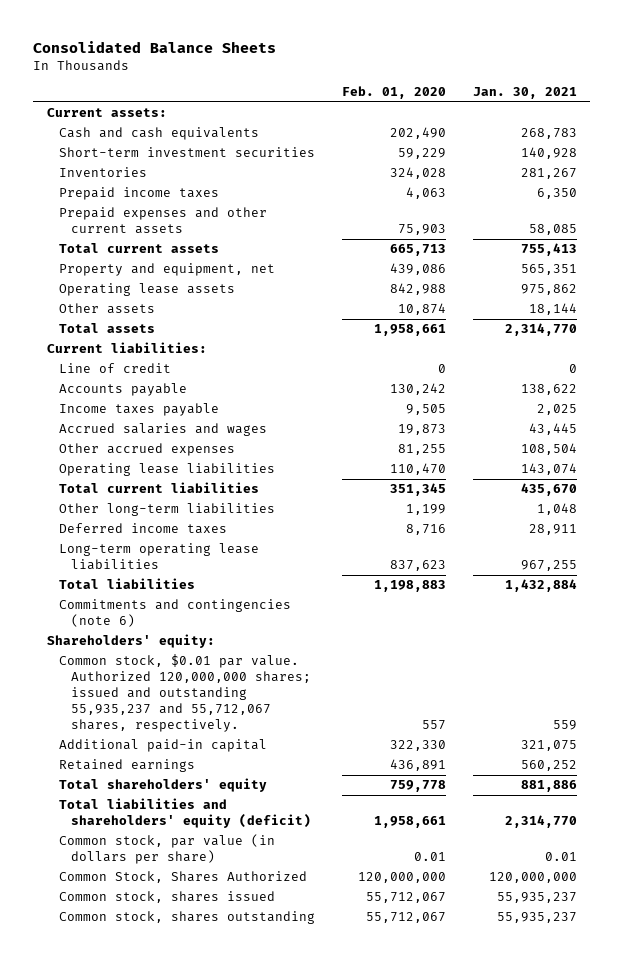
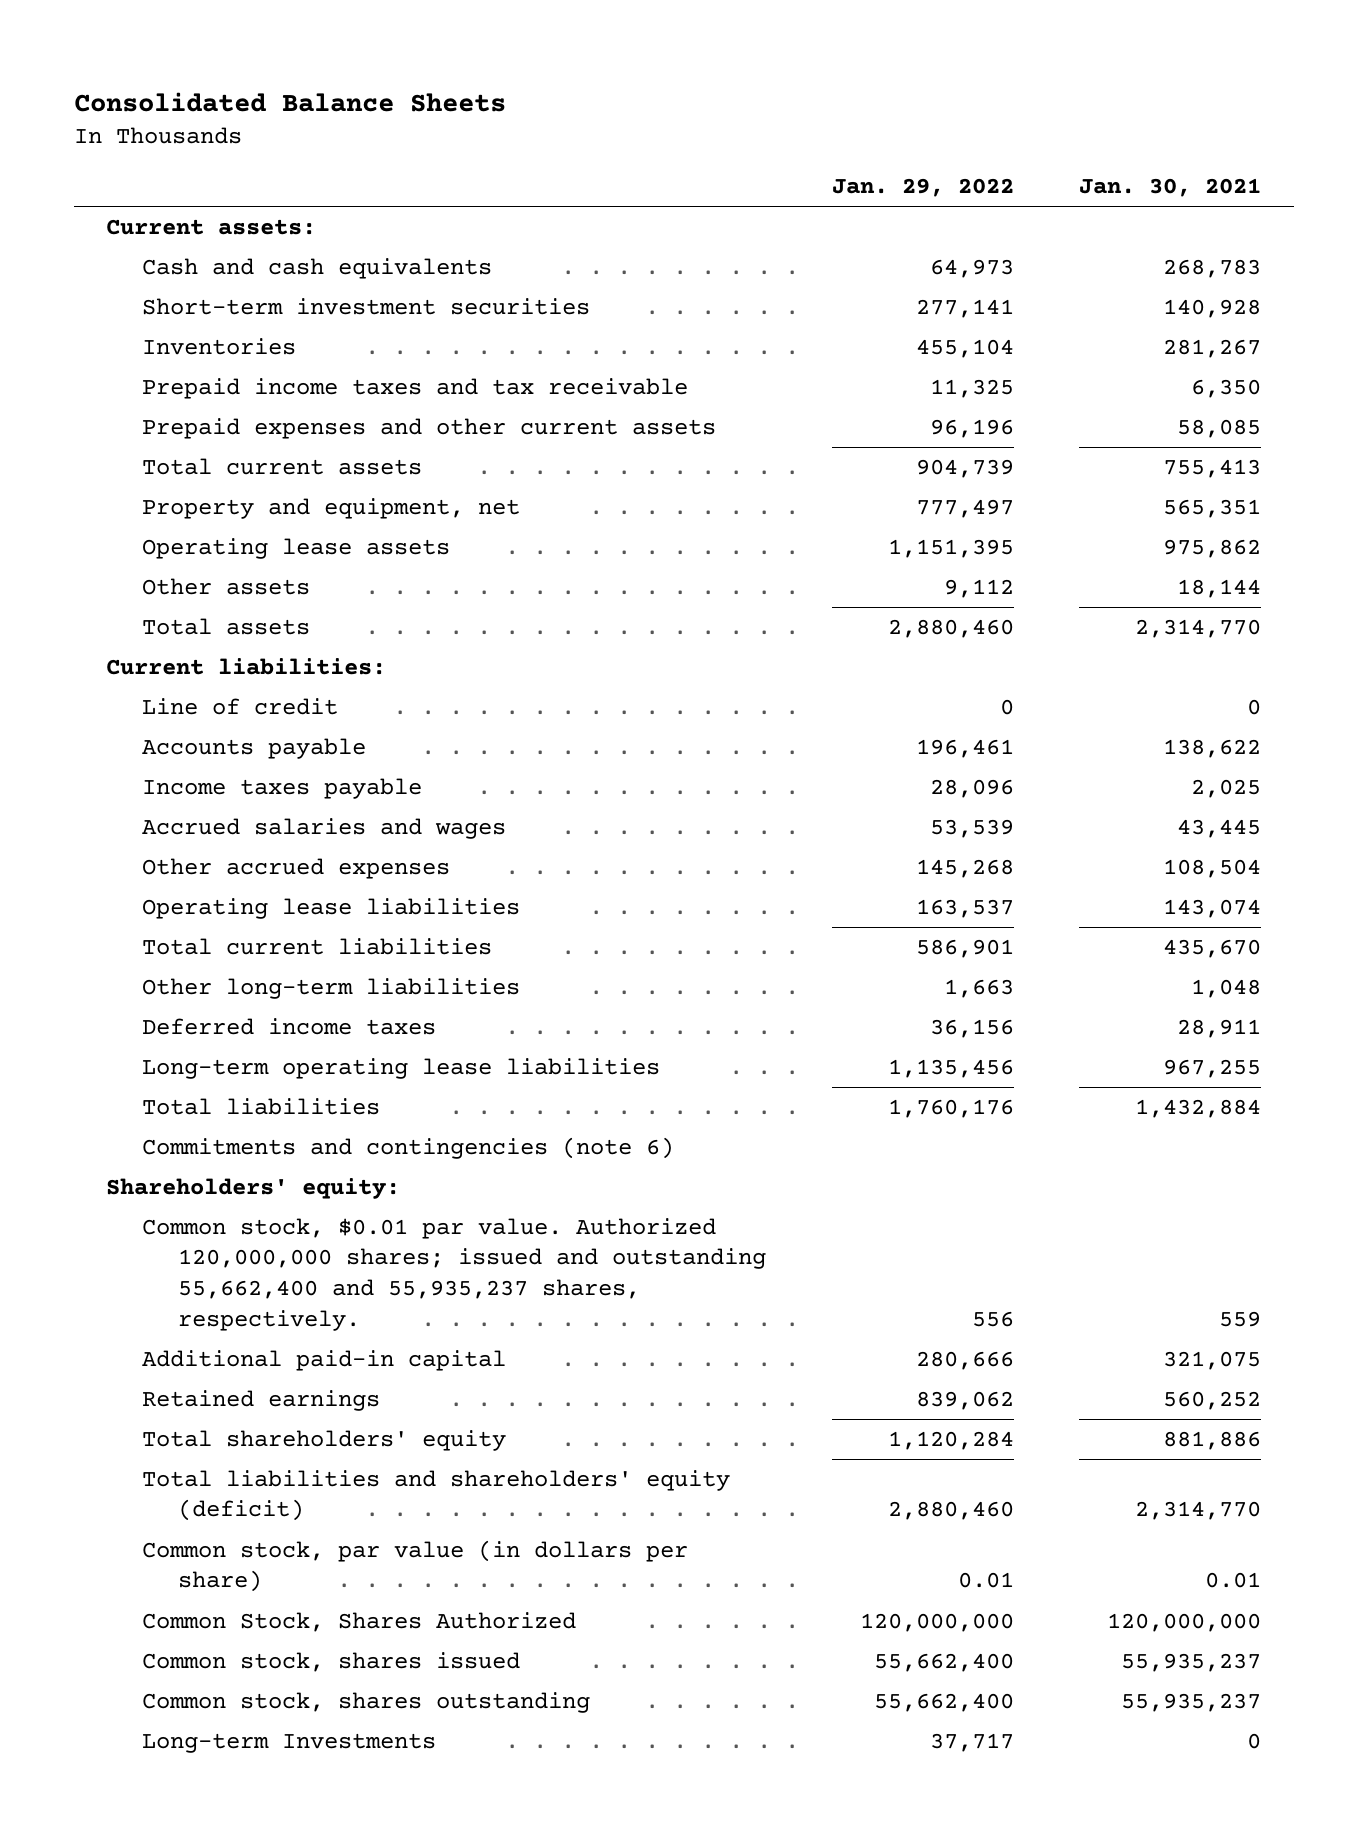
[341,86,446,100] Feb. 01, 2020 -> none
none -> [831,178,1014,198] Jan. 29, 2022
[58,187,219,201] Prepaid income taxes -> [142,377,689,399] Prepaid income taxes and tax receivable
[58,654,312,733] Common stock, $0.01 par value. Authorized 120,000,000 shares; issued and outstanding 55,935,237 and 55,712,067 shares, respectively. -> [142,1217,766,1331] Common stock, $0.01 par value. Authorized 120,000,000 shares; issued and outstanding 55,662,400 and 55,935,237 shares, respectively.
none -> [142,1732,437,1753] Long-term Investments

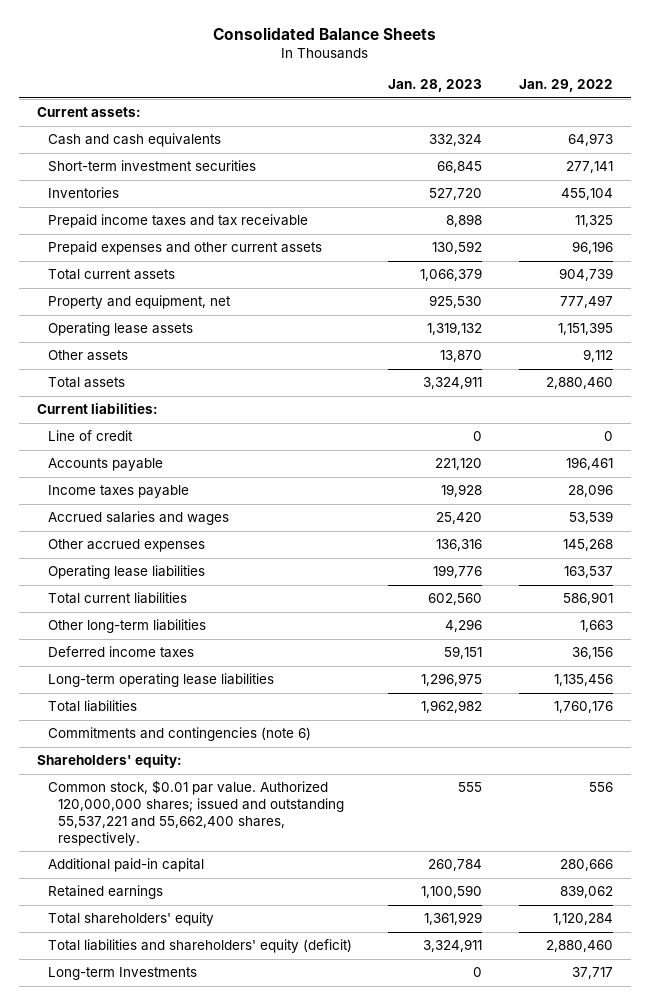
[1079,178,1262,198] Jan. 30, 2021 -> none
none -> [388,79,483,93] Jan. 28, 2023
[142,1217,766,1331] Common stock, $0.01 par value. Authorized 120,000,000 shares; issued and outstanding 55,662,400 and 55,935,237 shares, respectively. -> [47,780,345,846] Common stock, $0.01 par value. Authorized 120,000,000 shares; issued and outstanding 55,537,221 and 55,662,400 shares, respectively.
[142,1539,689,1593] Common stock, par value (in dollars per share) -> none
[142,1611,577,1632] Common Stock, Shares Authorized -> none
[142,1651,521,1672] Common stock, shares issued -> none
[142,1691,591,1713] Common stock, shares outstanding -> none

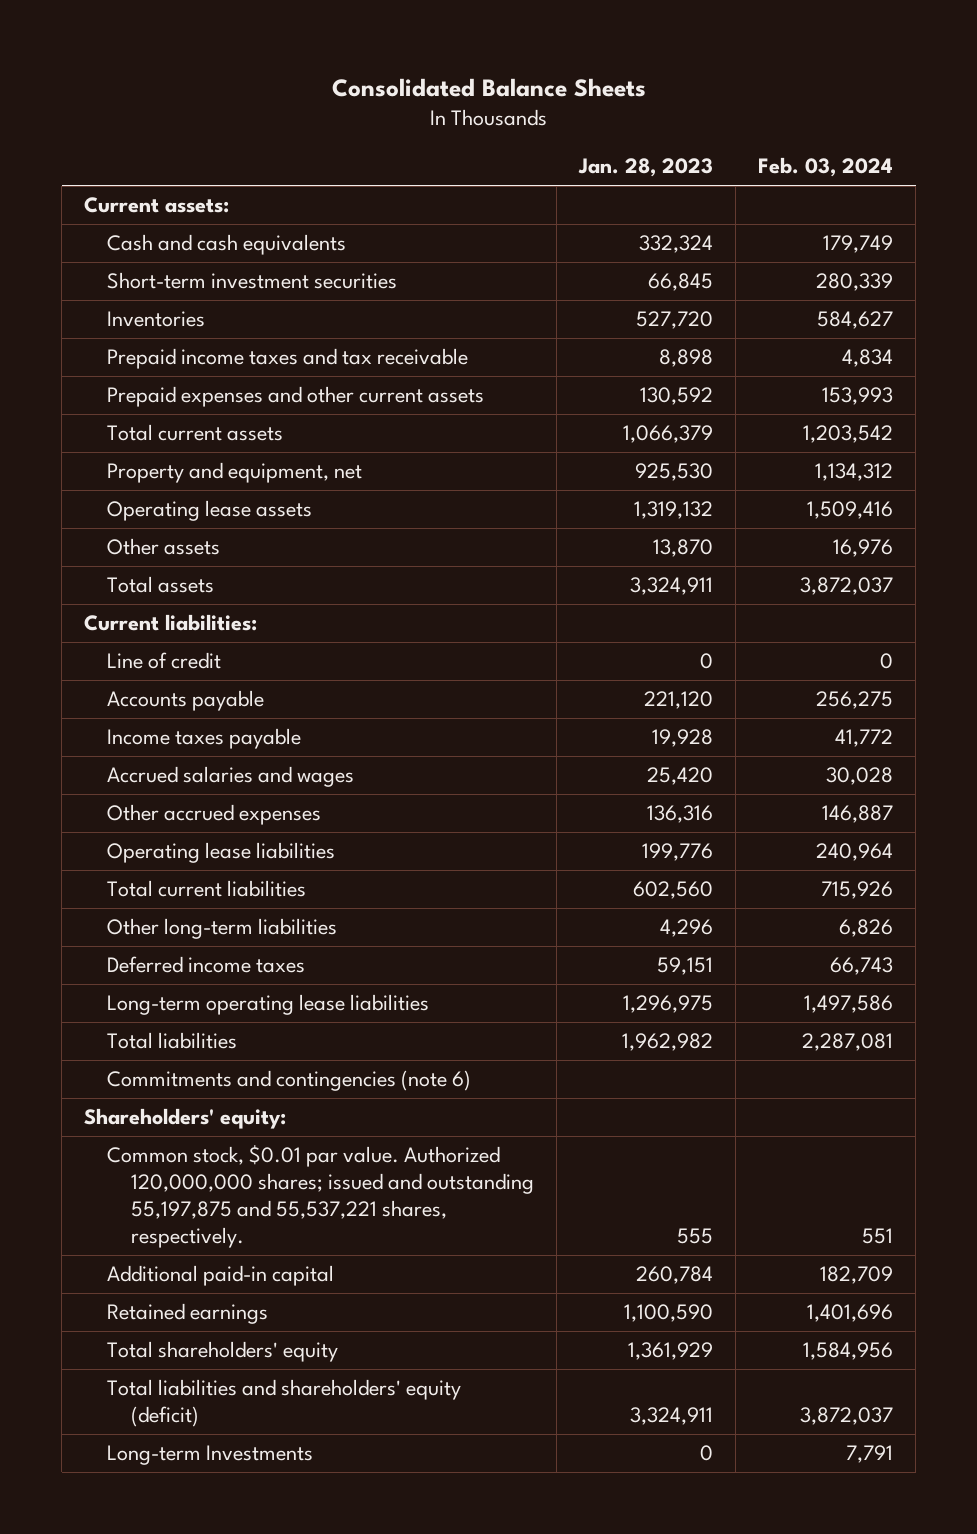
[519,79,614,93] Jan. 29, 2022 -> none
none -> [758,157,894,178] Feb. 03, 2024
[47,780,345,846] Common stock, $0.01 par value. Authorized 120,000,000 shares; issued and outstanding 55,537,221 and 55,662,400 shares, respectively. -> [107,1145,534,1249] Common stock, $0.01 par value. Authorized 120,000,000 shares; issued and outstanding 55,197,875 and 55,537,221 shares, respectively.

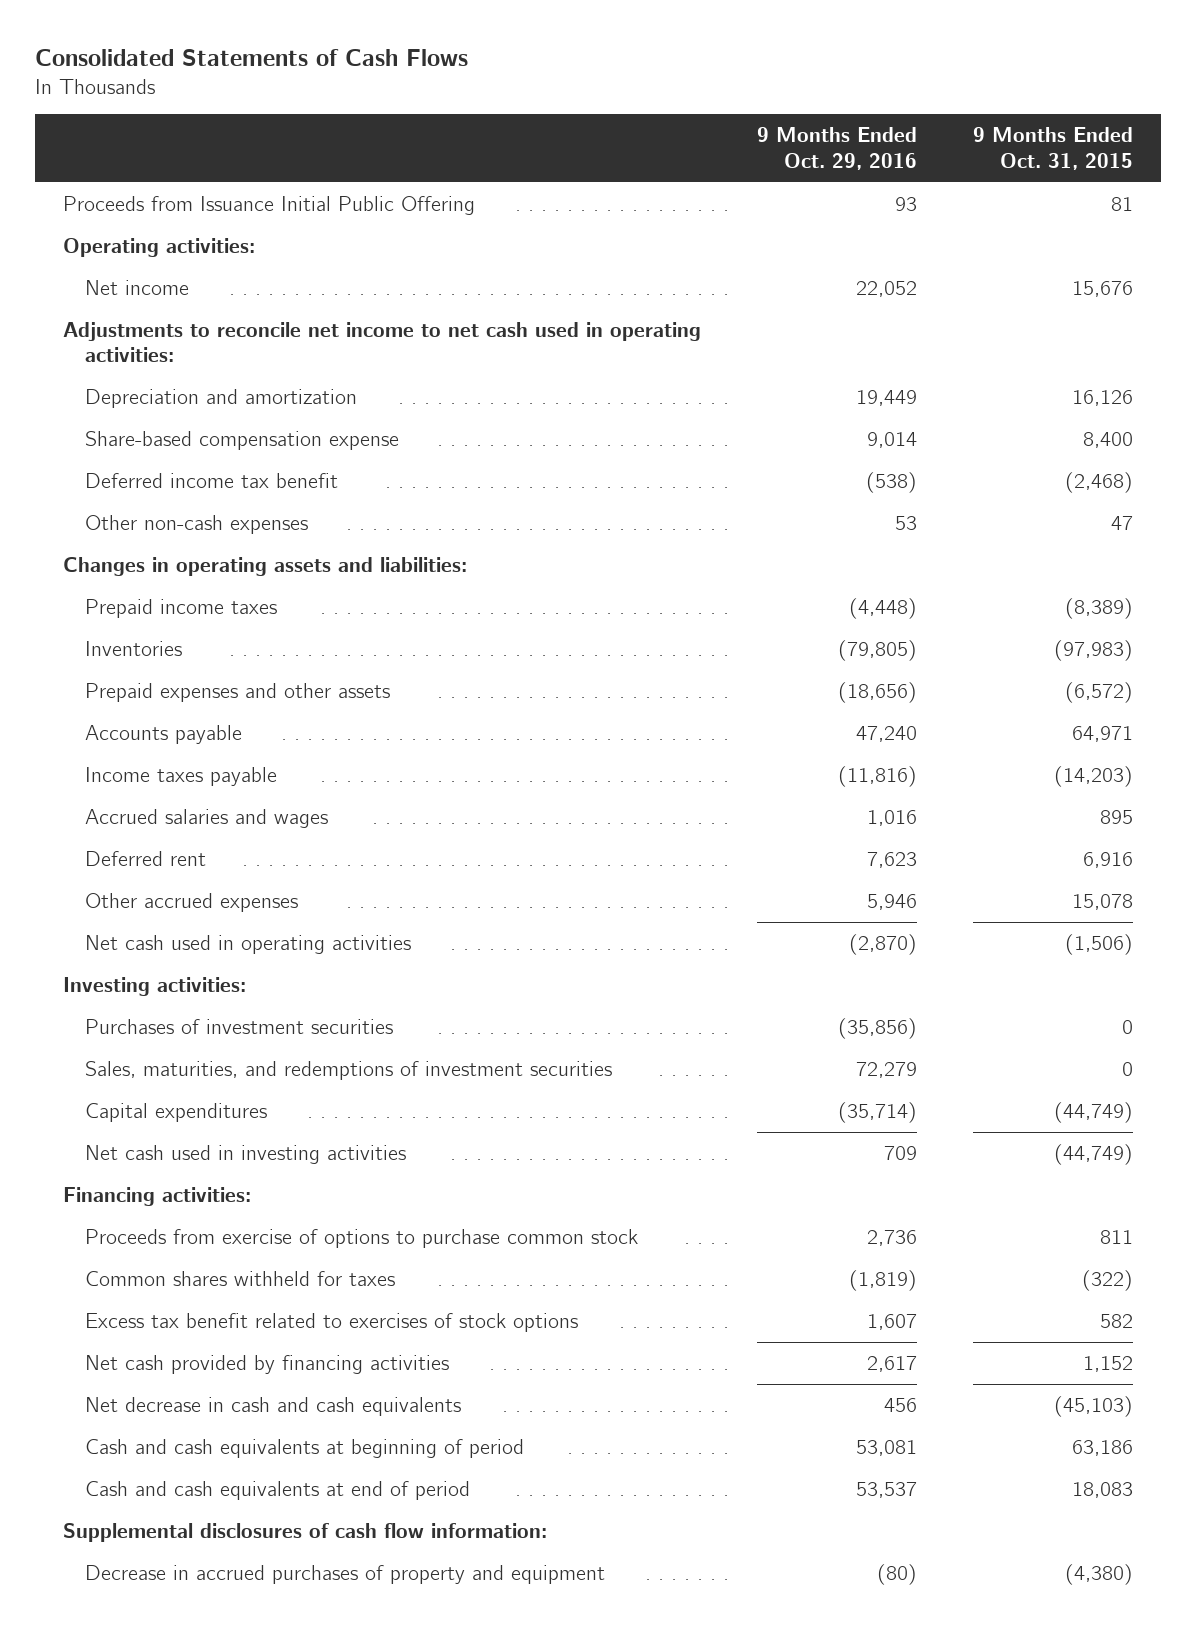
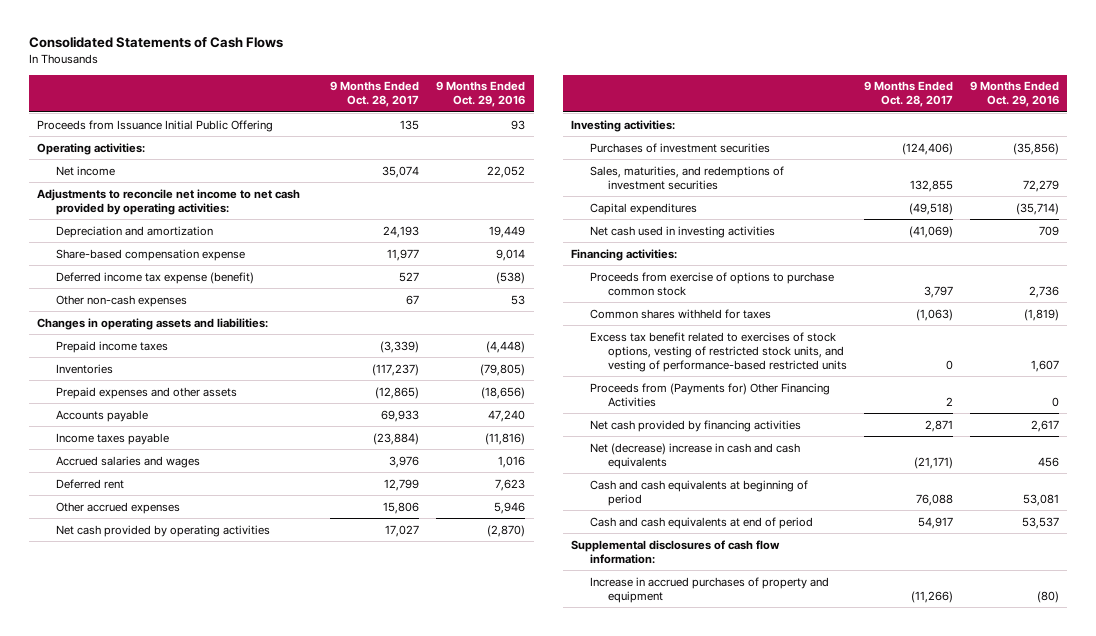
[972,127,1133,170] 9 Months Ended Oct. 31, 2015 -> none
none -> [330,81,420,108] 9 Months Ended Oct. 28, 2017
[62,321,701,363] Adjustments to reconcile net income to net cash used in operating activities: -> [37,188,301,215] Adjustments to reconcile net income to net cash provided by operating activities:
[85,472,339,488] Deferred income tax benefit -> [55,271,254,284] Deferred income tax expense (benefit)
[85,934,412,954] Net cash used in operating activities -> [55,524,270,537] Net cash provided by operating activities
[85,1312,579,1332] Excess tax benefit related to exercises of stock options -> [589,331,848,372] Excess tax benefit related to exercises of stock options, vesting of restricted stock units, and vesting of performance-based restricted units
none -> [589,382,830,407] Proceeds from (Payments for) Other Financing Activities
[85,1396,462,1416] Net decrease in cash and cash equivalents -> [589,442,800,469] Net (decrease) increase in cash and cash equivalents
[85,1564,606,1584] Decrease in accrued purchases of property and equipment -> [589,576,829,603] Increase in accrued purchases of property and equipment

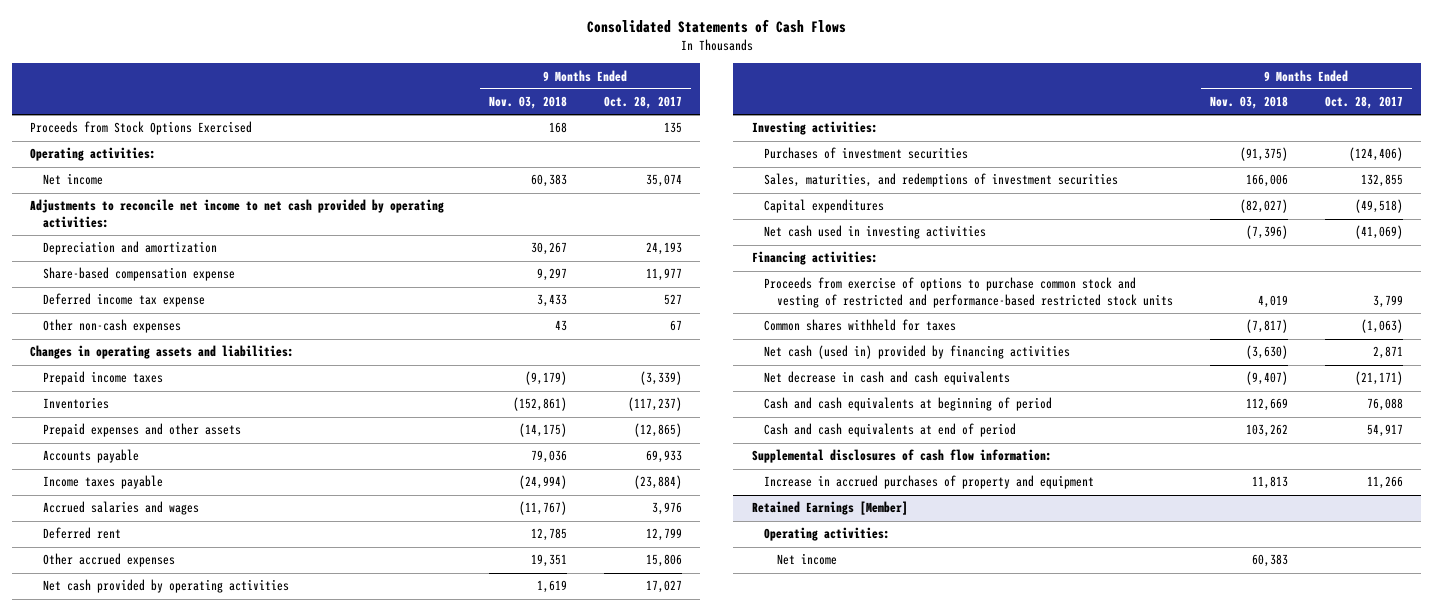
[436,81,526,108] 9 Months Ended Oct. 29, 2016 -> none
none -> [488,96,567,110] Nov. 03, 2018
[37,119,274,132] Proceeds from Issuance Initial Public Offering -> [30,121,253,136] Proceeds from Stock Options Exercised
[55,271,254,284] Deferred income tax expense (benefit) -> [43,293,206,308] Deferred income tax expense
[589,271,834,296] Proceeds from exercise of options to purchase common stock -> [764,277,1173,308] Proceeds from exercise of options to purchase common stock and vesting of restricted and performance-based restricted stock units
[924,285,954,298] 3,797 -> [1372,294,1403,308] 3,799
[589,331,848,372] Excess tax benefit related to exercises of stock options, vesting of restricted stock units, and vesting of performance-based restricted units -> none
[589,382,830,407] Proceeds from (Payments for) Other Financing Activities -> none
[589,419,801,432] Net cash provided by financing activities -> [764,345,1071,360] Net cash (used in) provided by financing activities
[589,442,800,469] Net (decrease) increase in cash and cash equivalents -> [764,371,1011,386] Net decrease in cash and cash equivalents
[911,590,954,603] (11,266) -> [1366,476,1403,490] 11,266
none -> [751,501,908,516] Retained Earnings [Member]
none -> [764,527,891,542] Operating activities:
none -> [776,553,837,566] Net income

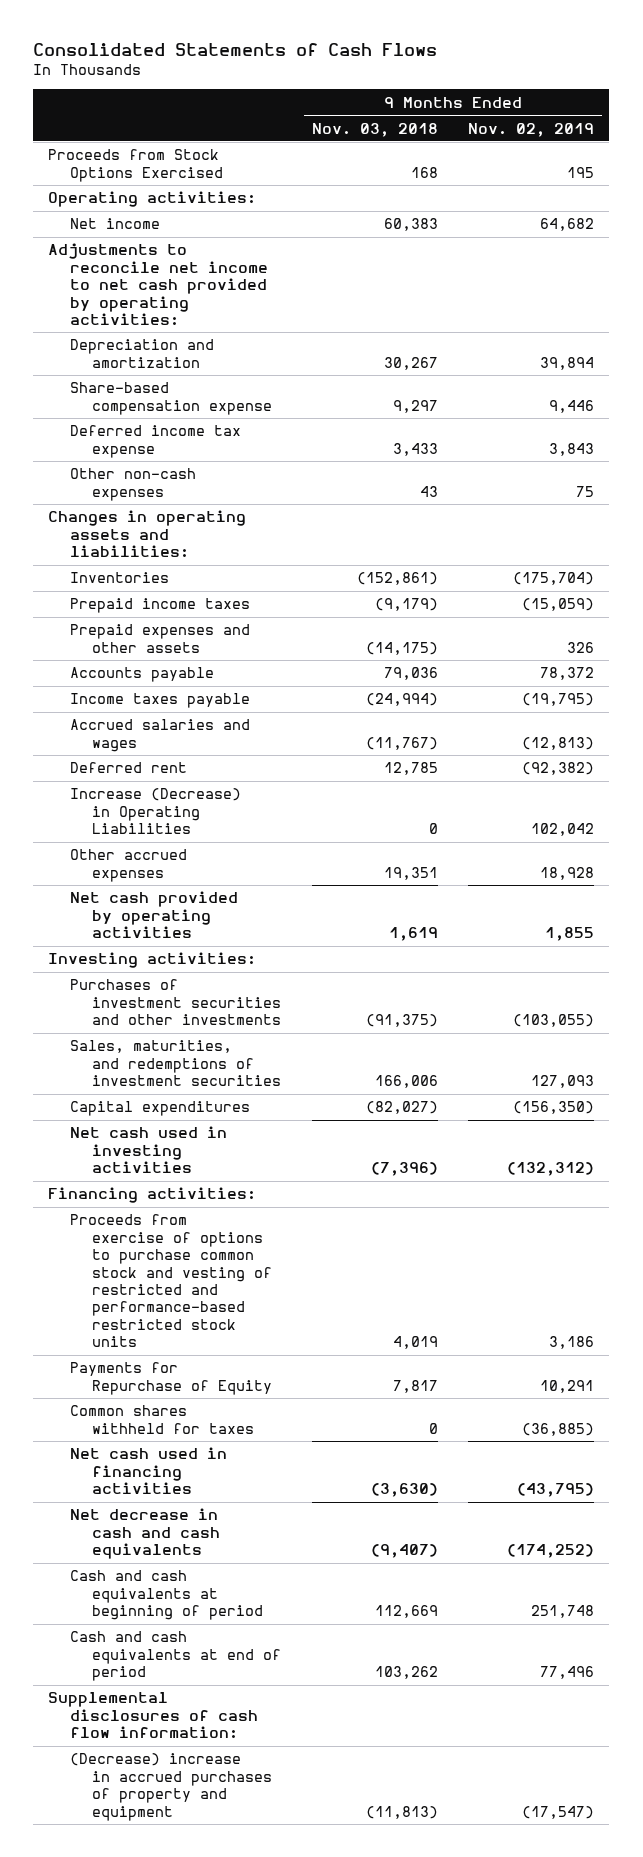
[603,96,682,110] Oct. 28, 2017 -> none
none -> [468,122,595,137] Nov. 02, 2019
[43,371,164,386] Prepaid income taxes -> [70,598,251,614] Prepaid income taxes
none -> [70,788,242,835] Increase (Decrease) in Operating Liabilities
[764,147,969,160] Purchases of investment securities -> [70,979,282,1026] Purchases of investment securities and other investments
none -> [70,1362,273,1395] Payments for Repurchase of Equity
[1245,319,1288,334] (7,817) -> [428,1422,438,1434] 0
[764,345,1071,360] Net cash (used in) provided by financing activities -> [70,1447,228,1495] Net cash used in financing activities
[751,501,908,516] Retained Earnings [Member] -> none
[764,527,891,542] Operating activities: -> none
[776,553,837,566] Net income -> none
[764,475,1095,490] Increase in accrued purchases of property and equipment -> [70,1753,273,1821] (Decrease) increase in accrued purchases of property and equipment
[1251,476,1288,490] 11,813 -> [365,1805,438,1819] (11,813)

